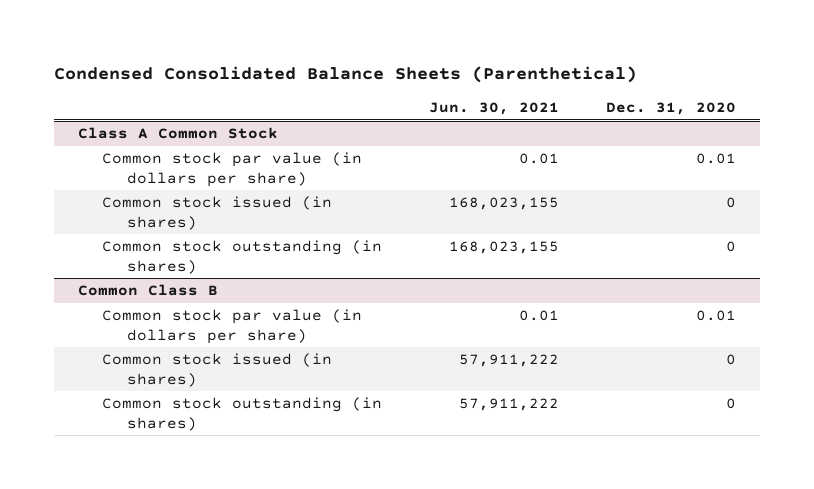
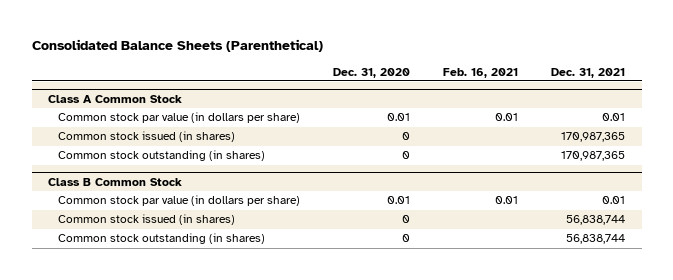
[54,66,638,84] Condensed Consolidated Balance Sheets (Parenthetical) -> [31,39,323,53] Consolidated Balance Sheets (Parenthetical)
[429,102,560,116] Jun. 30, 2021 -> none
none -> [443,67,519,78] Feb. 16, 2021
none -> [551,67,626,78] Dec. 31, 2021
[77,284,218,297] Common Class B -> [48,178,183,187] Class B Common Stock

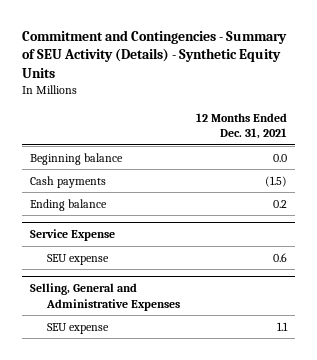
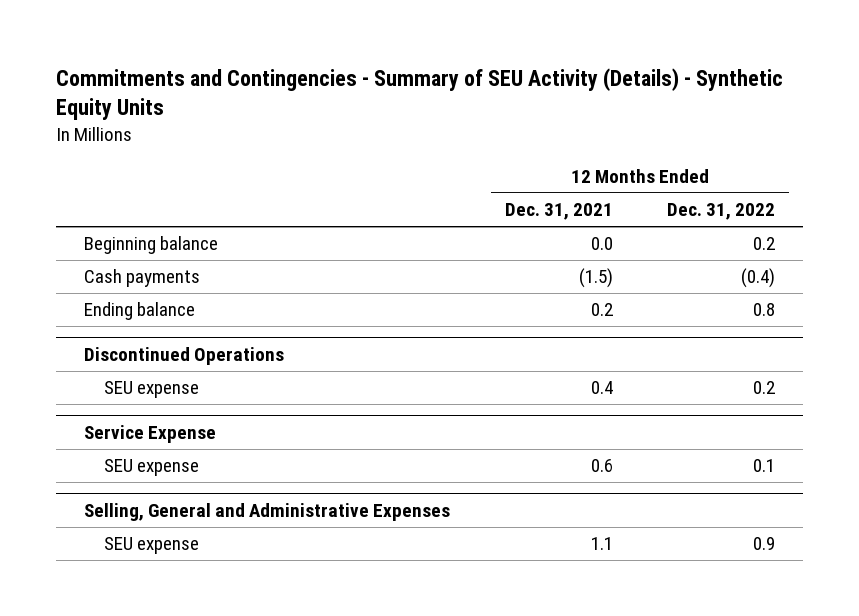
[21,29,287,79] Commitment and Contingencies - Summary of SEU Activity (Details) - Synthetic Equity Units -> [56,67,784,121] Commitments and Contingencies - Summary of SEU Activity (Details) - Synthetic Equity Units
none -> [667,203,776,221] Dec. 31, 2022
none -> [83,347,284,366] Discontinued Operations
none -> [103,381,199,399] SEU expense

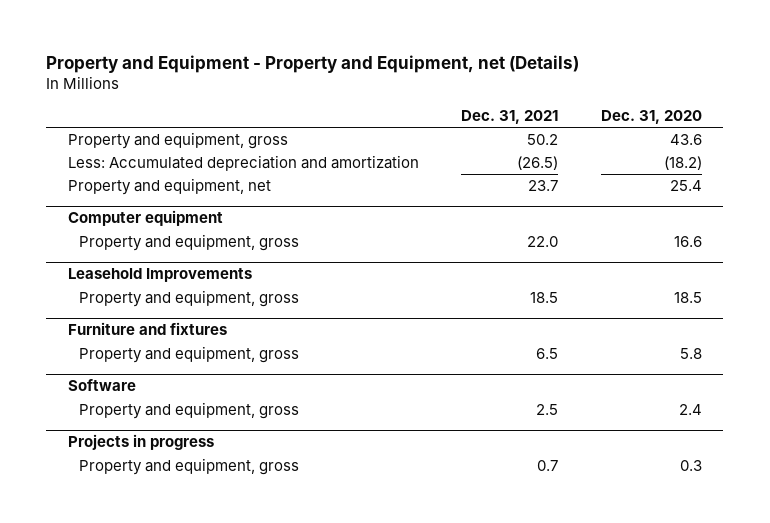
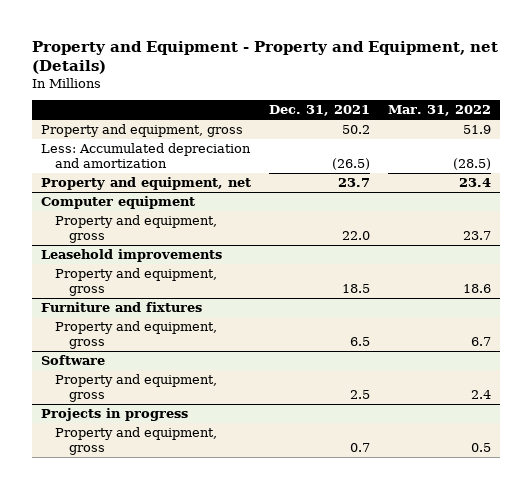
[600,110,702,125] Dec. 31, 2020 -> none
none -> [387,105,491,117] Mar. 31, 2022
[67,268,252,283] Leasehold Improvements -> [41,249,223,263] Leasehold improvements

